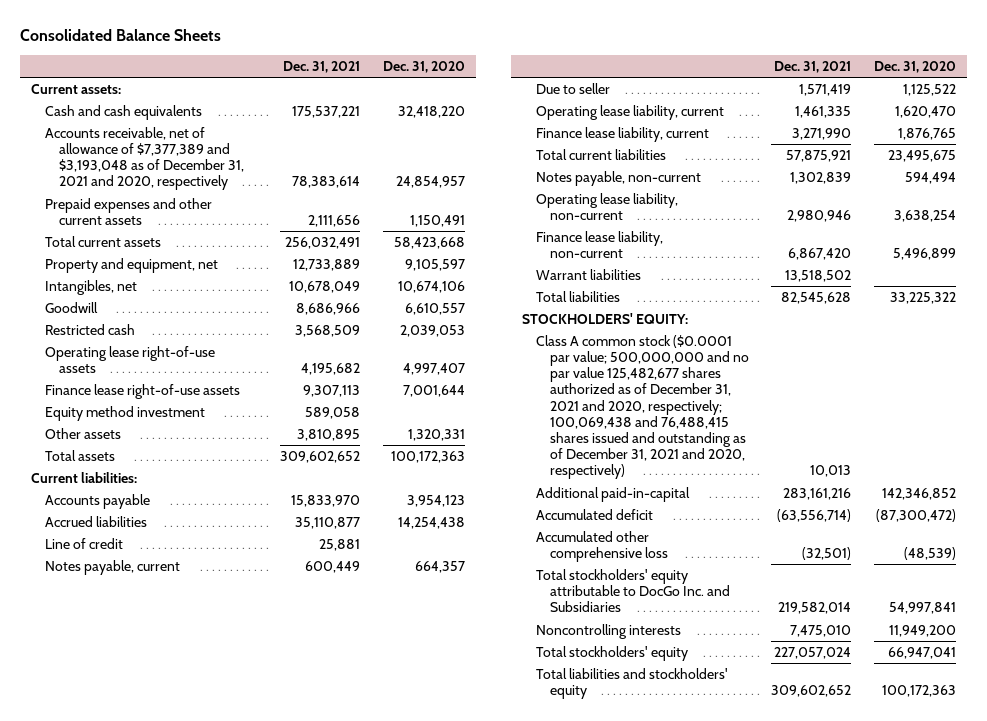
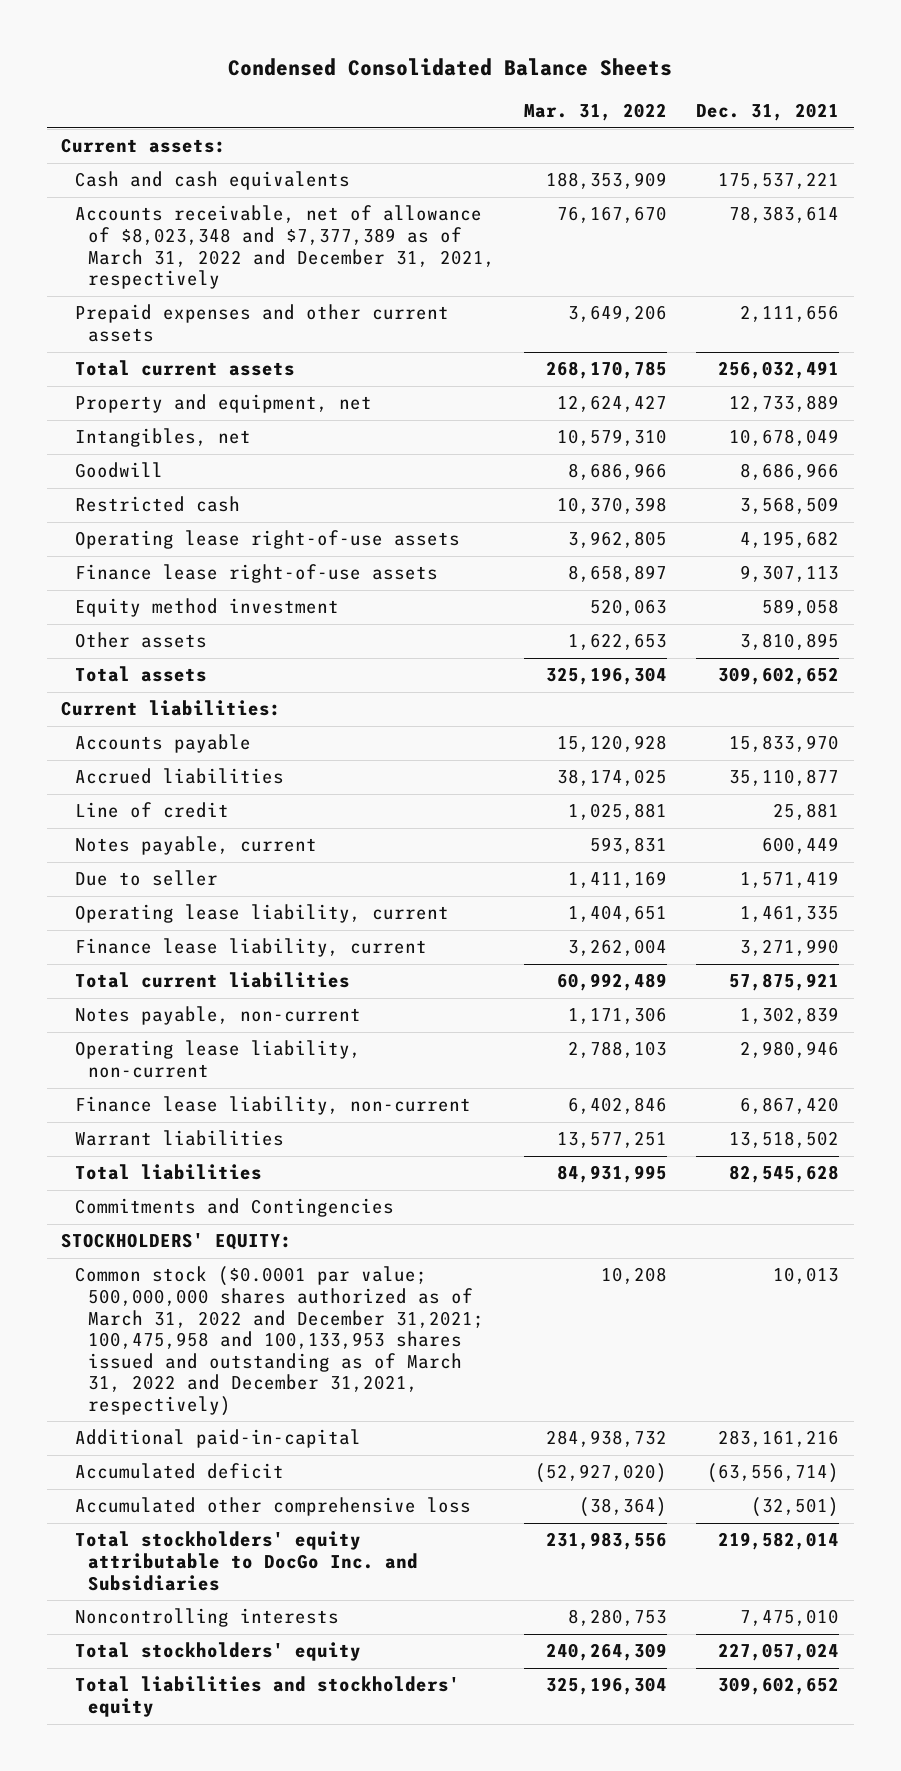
[19,29,221,42] Consolidated Balance Sheets -> [228,58,673,77] Condensed Consolidated Balance Sheets
[382,60,465,73] Dec. 31, 2020 -> none
none -> [524,103,668,122] Mar. 31, 2022
[44,126,244,191] Accounts receivable, net of allowance of $7,377,389 and $3,193,048 as of December 31, 2021 and 2020, respectively -> [74,205,495,290] Accounts receivable, net of allowance of $8,023,348 and $7,377,389 as of March 31, 2022 and December 31, 2021, respectively
none -> [74,1198,394,1218] Commitments and Contingencies
[535,334,749,480] Class A common stock ($0.0001 par value; 500,000,000 and no par value 125,482,677 shares authorized as of December 31, 2021 and 2020, respectively; 100,069,438 and 76,488,415 shares issued and outstanding as of December 31, 2021 and 2020, respectively) -> [74,1266,484,1416] Common stock ($0.0001 par value; 500,000,000 shares authorized as of March 31, 2022 and December 31,2021; 100,475,958 and 100,133,953 shares issued and outstanding as of March 31, 2022 and December 31,2021, respectively)

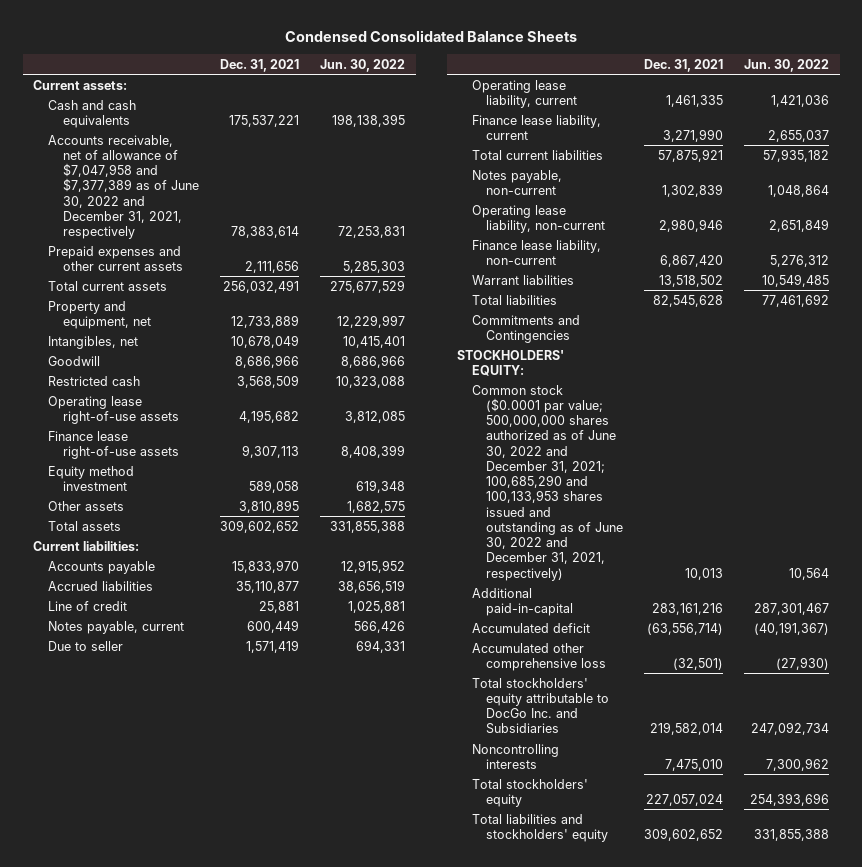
[524,103,668,122] Mar. 31, 2022 -> none
none -> [320,58,406,72] Jun. 30, 2022
[74,205,495,290] Accounts receivable, net of allowance of $8,023,348 and $7,377,389 as of March 31, 2022 and December 31, 2021, respectively -> [47,134,199,240] Accounts receivable, net of allowance of $7,047,958 and $7,377,389 as of June 30, 2022 and December 31, 2021, respectively
[74,1266,484,1416] Common stock ($0.0001 par value; 500,000,000 shares authorized as of March 31, 2022 and December 31,2021; 100,475,958 and 100,133,953 shares issued and outstanding as of March 31, 2022 and December 31,2021, respectively) -> [471,384,624,581] Common stock ($0.0001 par value; 500,000,000 shares authorized as of June 30, 2022 and December 31, 2021; 100,685,290 and 100,133,953 shares issued and outstanding as of June 30, 2022 and December 31, 2021, respectively)

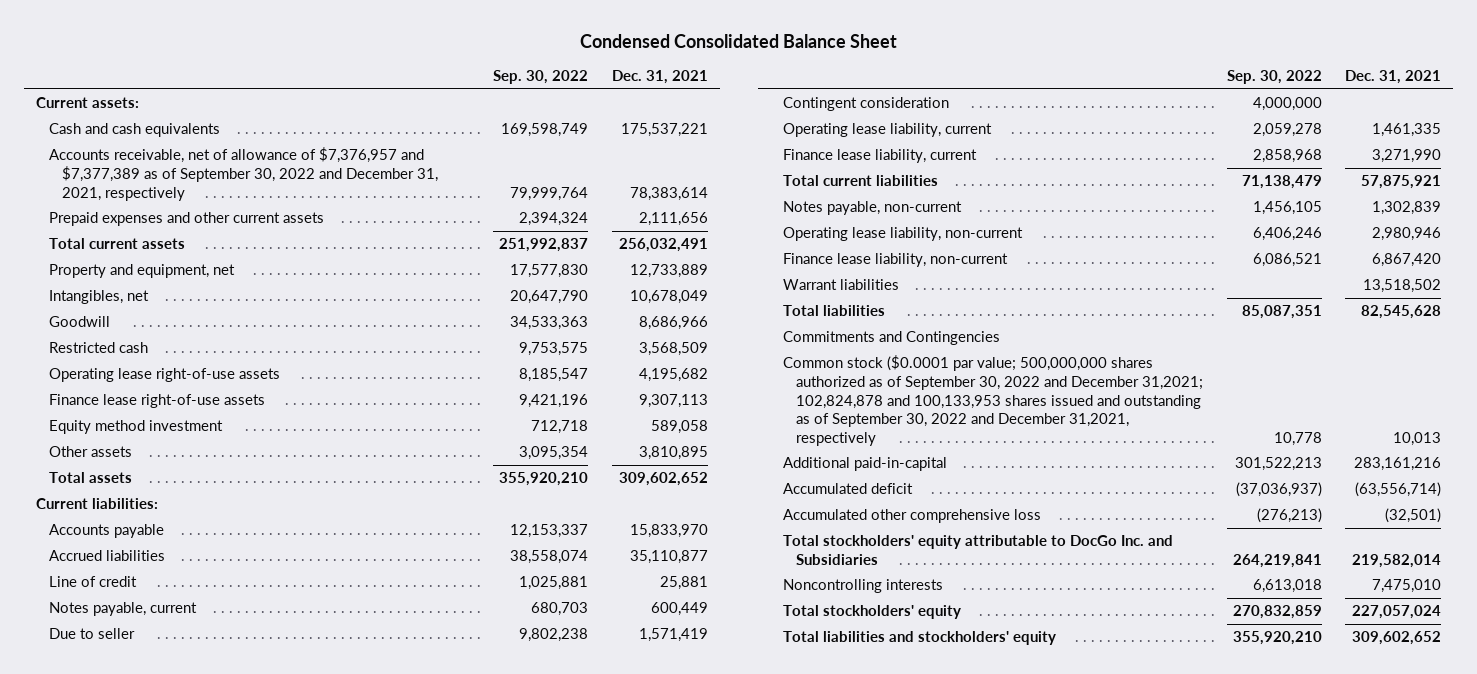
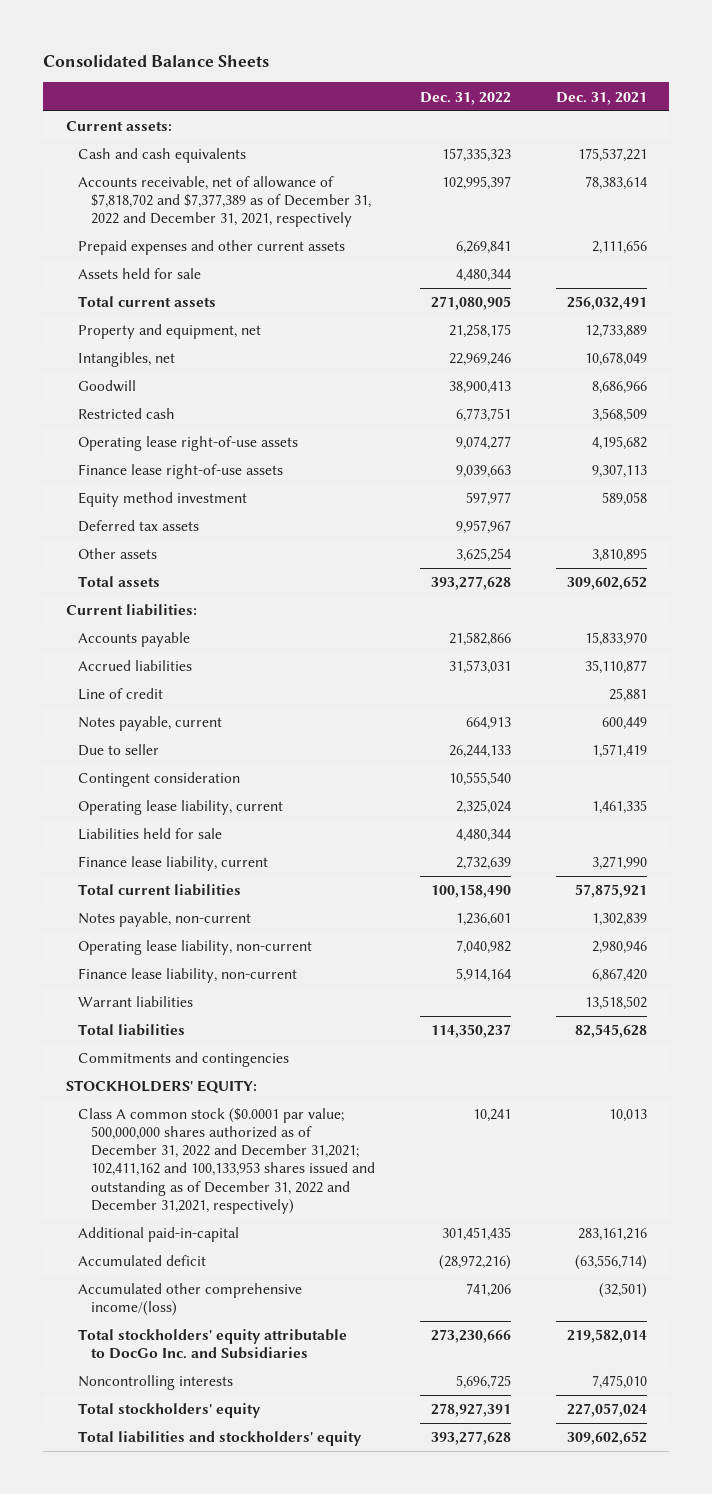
[579,33,897,48] Condensed Consolidated Balance Sheet -> [43,54,270,68] Consolidated Balance Sheets
[493,70,589,85] Sep. 30, 2022 -> none
none -> [419,91,511,105] Dec. 31, 2022
[49,147,439,201] Accounts receivable, net of allowance of $7,376,957 and $7,377,389 as of September 30, 2022 and December 31, 2021, respectively -> [78,176,371,228] Accounts receivable, net of allowance of $7,818,702 and $7,377,389 as of December 31, 2022 and December 31, 2021, respectively
none -> [78,268,202,280] Assets held for sale
none -> [78,520,200,533] Deferred tax assets
none -> [78,828,223,841] Liabilities held for sale
[782,331,1000,346] Commitments and Contingencies -> [78,1052,290,1068] Commitments and contingencies
none -> [65,1080,257,1095] STOCKHOLDERS' EQUITY:
[782,355,1203,446] Common stock ($0.0001 par value; 500,000,000 shares authorized as of September 30, 2022 and December 31,2021; 102,824,878 and 100,133,953 shares issued and outstanding as of September 30, 2022 and December 31,2021, respectively -> [78,1108,375,1214] Class A common stock ($0.0001 par value; 500,000,000 shares authorized as of December 31, 2022 and December 31,2021; 102,411,162 and 100,133,953 shares issued and outstanding as of December 31, 2022 and December 31,2021, respectively)
[782,509,1041,524] Accumulated other comprehensive loss -> [78,1283,303,1317] Accumulated other comprehensive income/(loss)

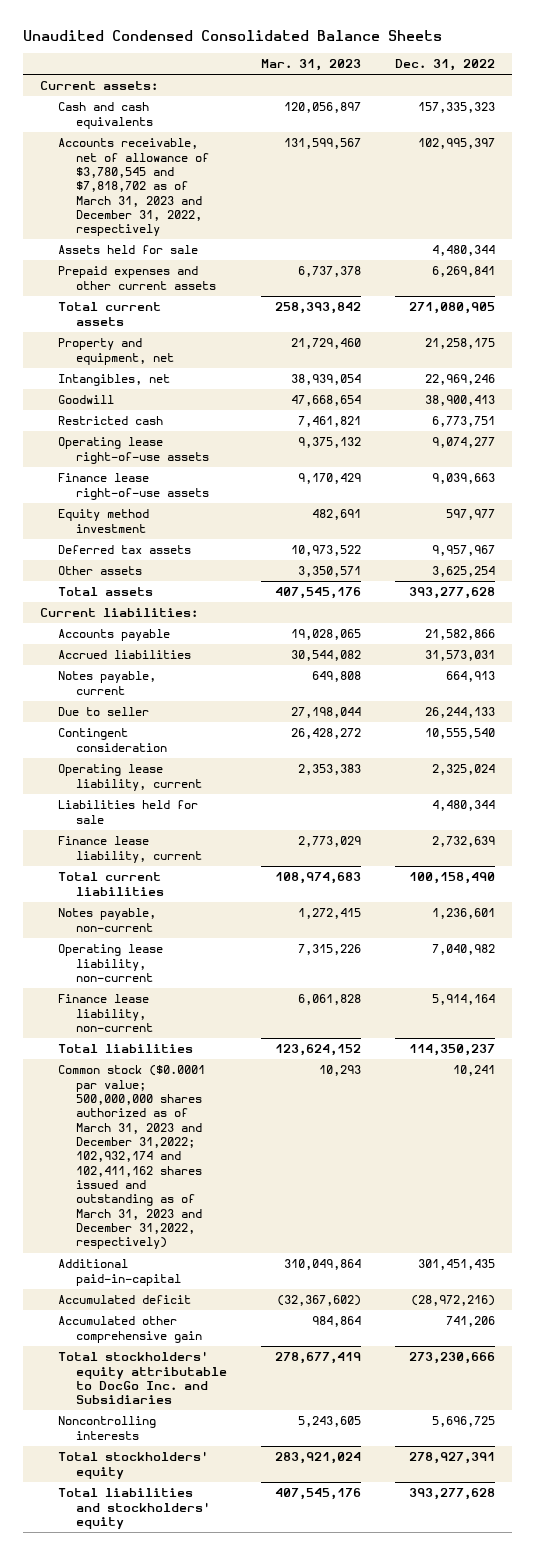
[43,54,270,68] Consolidated Balance Sheets -> [22,29,442,41] Unaudited Condensed Consolidated Balance Sheets
[555,91,647,105] Dec. 31, 2021 -> none
none -> [261,58,362,71] Mar. 31, 2023
[78,176,371,228] Accounts receivable, net of allowance of $7,818,702 and $7,377,389 as of December 31, 2022 and December 31, 2021, respectively -> [57,138,210,237] Accounts receivable, net of allowance of $3,780,545 and $7,818,702 as of March 31, 2023 and December 31, 2022, respectively
[78,240,346,256] Prepaid expenses and other current assets -> [57,266,217,290] Prepaid expenses and other current assets
[78,688,164,701] Line of credit -> none
[78,996,194,1008] Warrant liabilities -> none
[78,1052,290,1068] Commitments and contingencies -> none
[65,1080,257,1095] STOCKHOLDERS' EQUITY: -> none
[78,1108,375,1214] Class A common stock ($0.0001 par value; 500,000,000 shares authorized as of December 31, 2022 and December 31,2021; 102,411,162 and 100,133,953 shares issued and outstanding as of December 31, 2022 and December 31,2021, respectively) -> [57,1065,205,1250] Common stock ($0.0001 par value; 500,000,000 shares authorized as of March 31, 2023 and December 31,2022; 102,932,174 and 102,411,162 shares issued and outstanding as of March 31, 2023 and December 31,2022, respectively)
[78,1283,303,1317] Accumulated other comprehensive income/(loss) -> [57,1316,203,1343] Accumulated other comprehensive gain

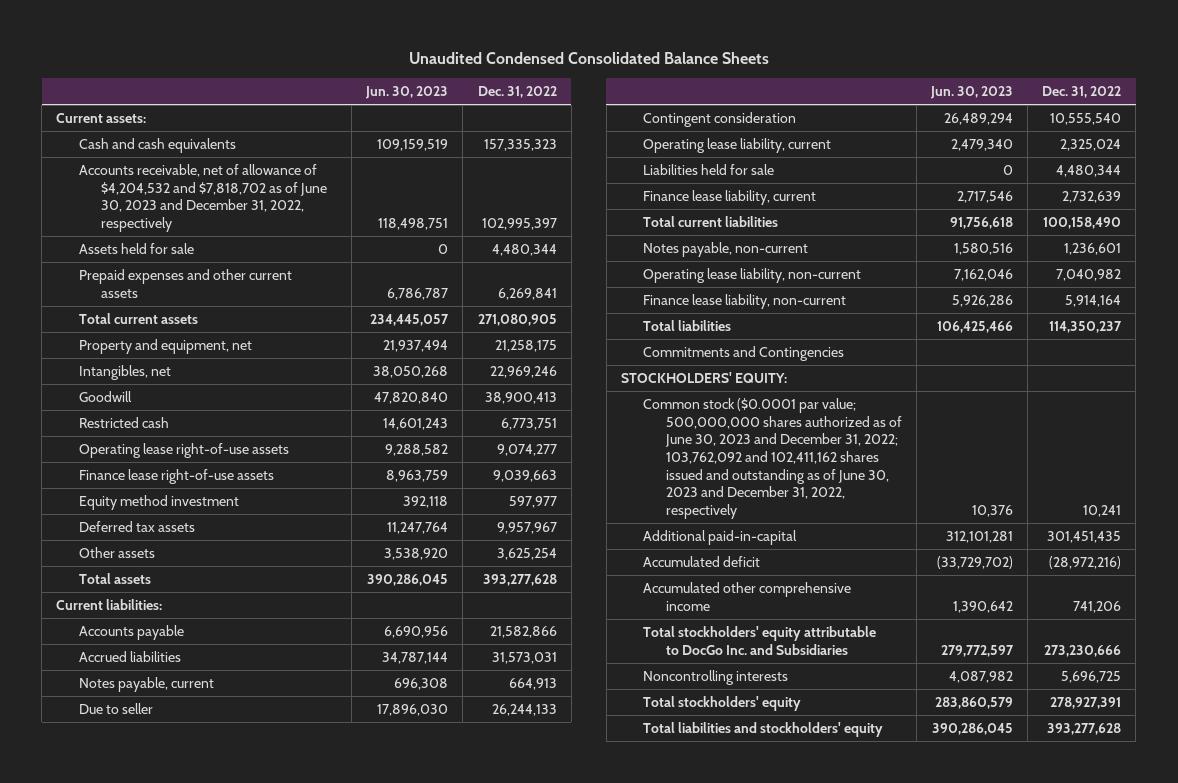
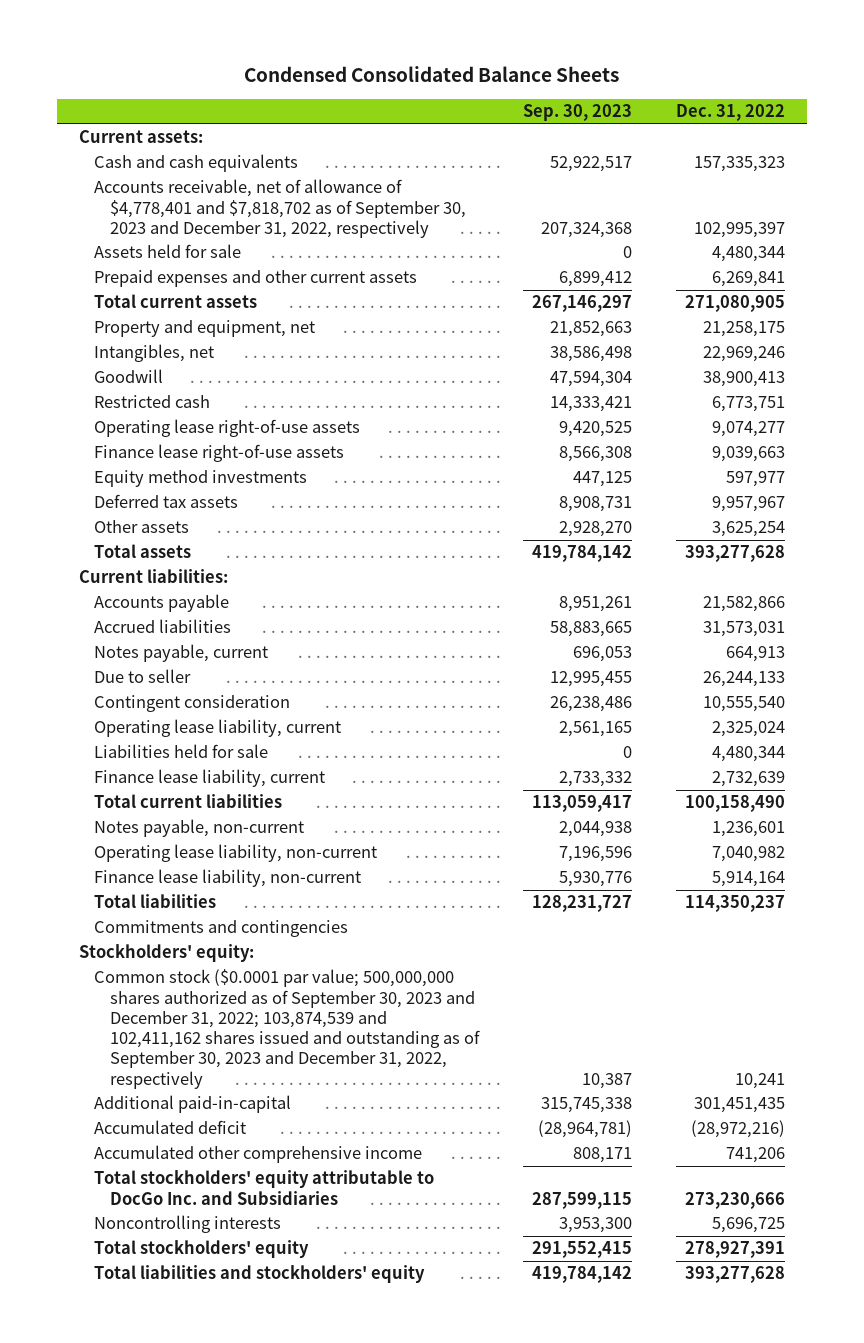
[408,51,769,64] Unaudited Condensed Consolidated Balance Sheets -> [243,66,619,83] Condensed Consolidated Balance Sheets
[365,85,449,99] Jun. 30, 2023 -> none
none -> [523,104,633,122] Sep. 30, 2023
[78,164,327,232] Accounts receivable, net of allowance of $4,204,532 and $7,818,702 as of June 30, 2023 and December 31, 2022, respectively -> [94,179,466,238] Accounts receivable, net of allowance of $4,778,401 and $7,818,702 as of September 30, 2023 and December 31, 2022, respectively
[78,495,239,511] Equity method investment -> [94,470,308,488] Equity method investments
[643,346,845,362] Commitments and Contingencies -> [94,920,349,938] Commitments and contingencies
[621,372,788,384] STOCKHOLDERS' EQUITY: -> [78,944,254,963] Stockholders' equity:
[643,398,902,519] Common stock ($0.0001 par value; 500,000,000 shares authorized as of June 30, 2023 and December 31, 2022; 103,762,092 and 102,411,162 shares issued and outstanding as of June 30, 2023 and December 31, 2022, respectively -> [94,969,480,1089] Common stock ($0.0001 par value; 500,000,000 shares authorized as of September 30, 2023 and December 31, 2022; 103,874,539 and 102,411,162 shares issued and outstanding as of September 30, 2023 and December 31, 2022, respectively

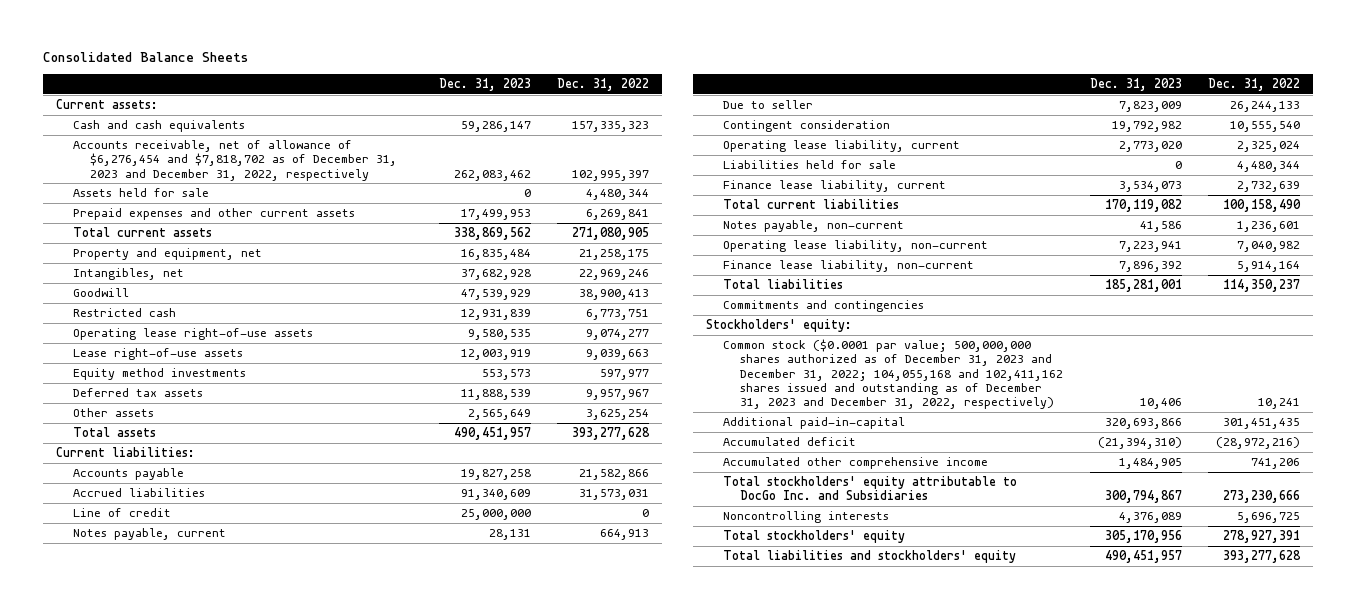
[243,66,619,83] Condensed Consolidated Balance Sheets -> [42,51,248,62] Consolidated Balance Sheets
[523,104,633,122] Sep. 30, 2023 -> none
none -> [438,78,531,92] Dec. 31, 2023
[94,179,466,238] Accounts receivable, net of allowance of $4,778,401 and $7,818,702 as of September 30, 2023 and December 31, 2022, respectively -> [72,140,397,181] Accounts receivable, net of allowance of $6,276,454 and $7,818,702 as of December 31, 2023 and December 31, 2022, respectively
[94,444,345,463] Finance lease right-of-use assets -> [72,348,243,361] Lease right-of-use assets
none -> [72,508,171,518] Line of credit
[94,969,480,1089] Common stock ($0.0001 par value; 500,000,000 shares authorized as of September 30, 2023 and December 31, 2022; 103,874,539 and 102,411,162 shares issued and outstanding as of September 30, 2023 and December 31, 2022, respectively -> [723,339,1064,409] Common stock ($0.0001 par value; 500,000,000 shares authorized as of December 31, 2023 and December 31, 2022; 104,055,168 and 102,411,162 shares issued and outstanding as of December 31, 2023 and December 31, 2022, respectively)

